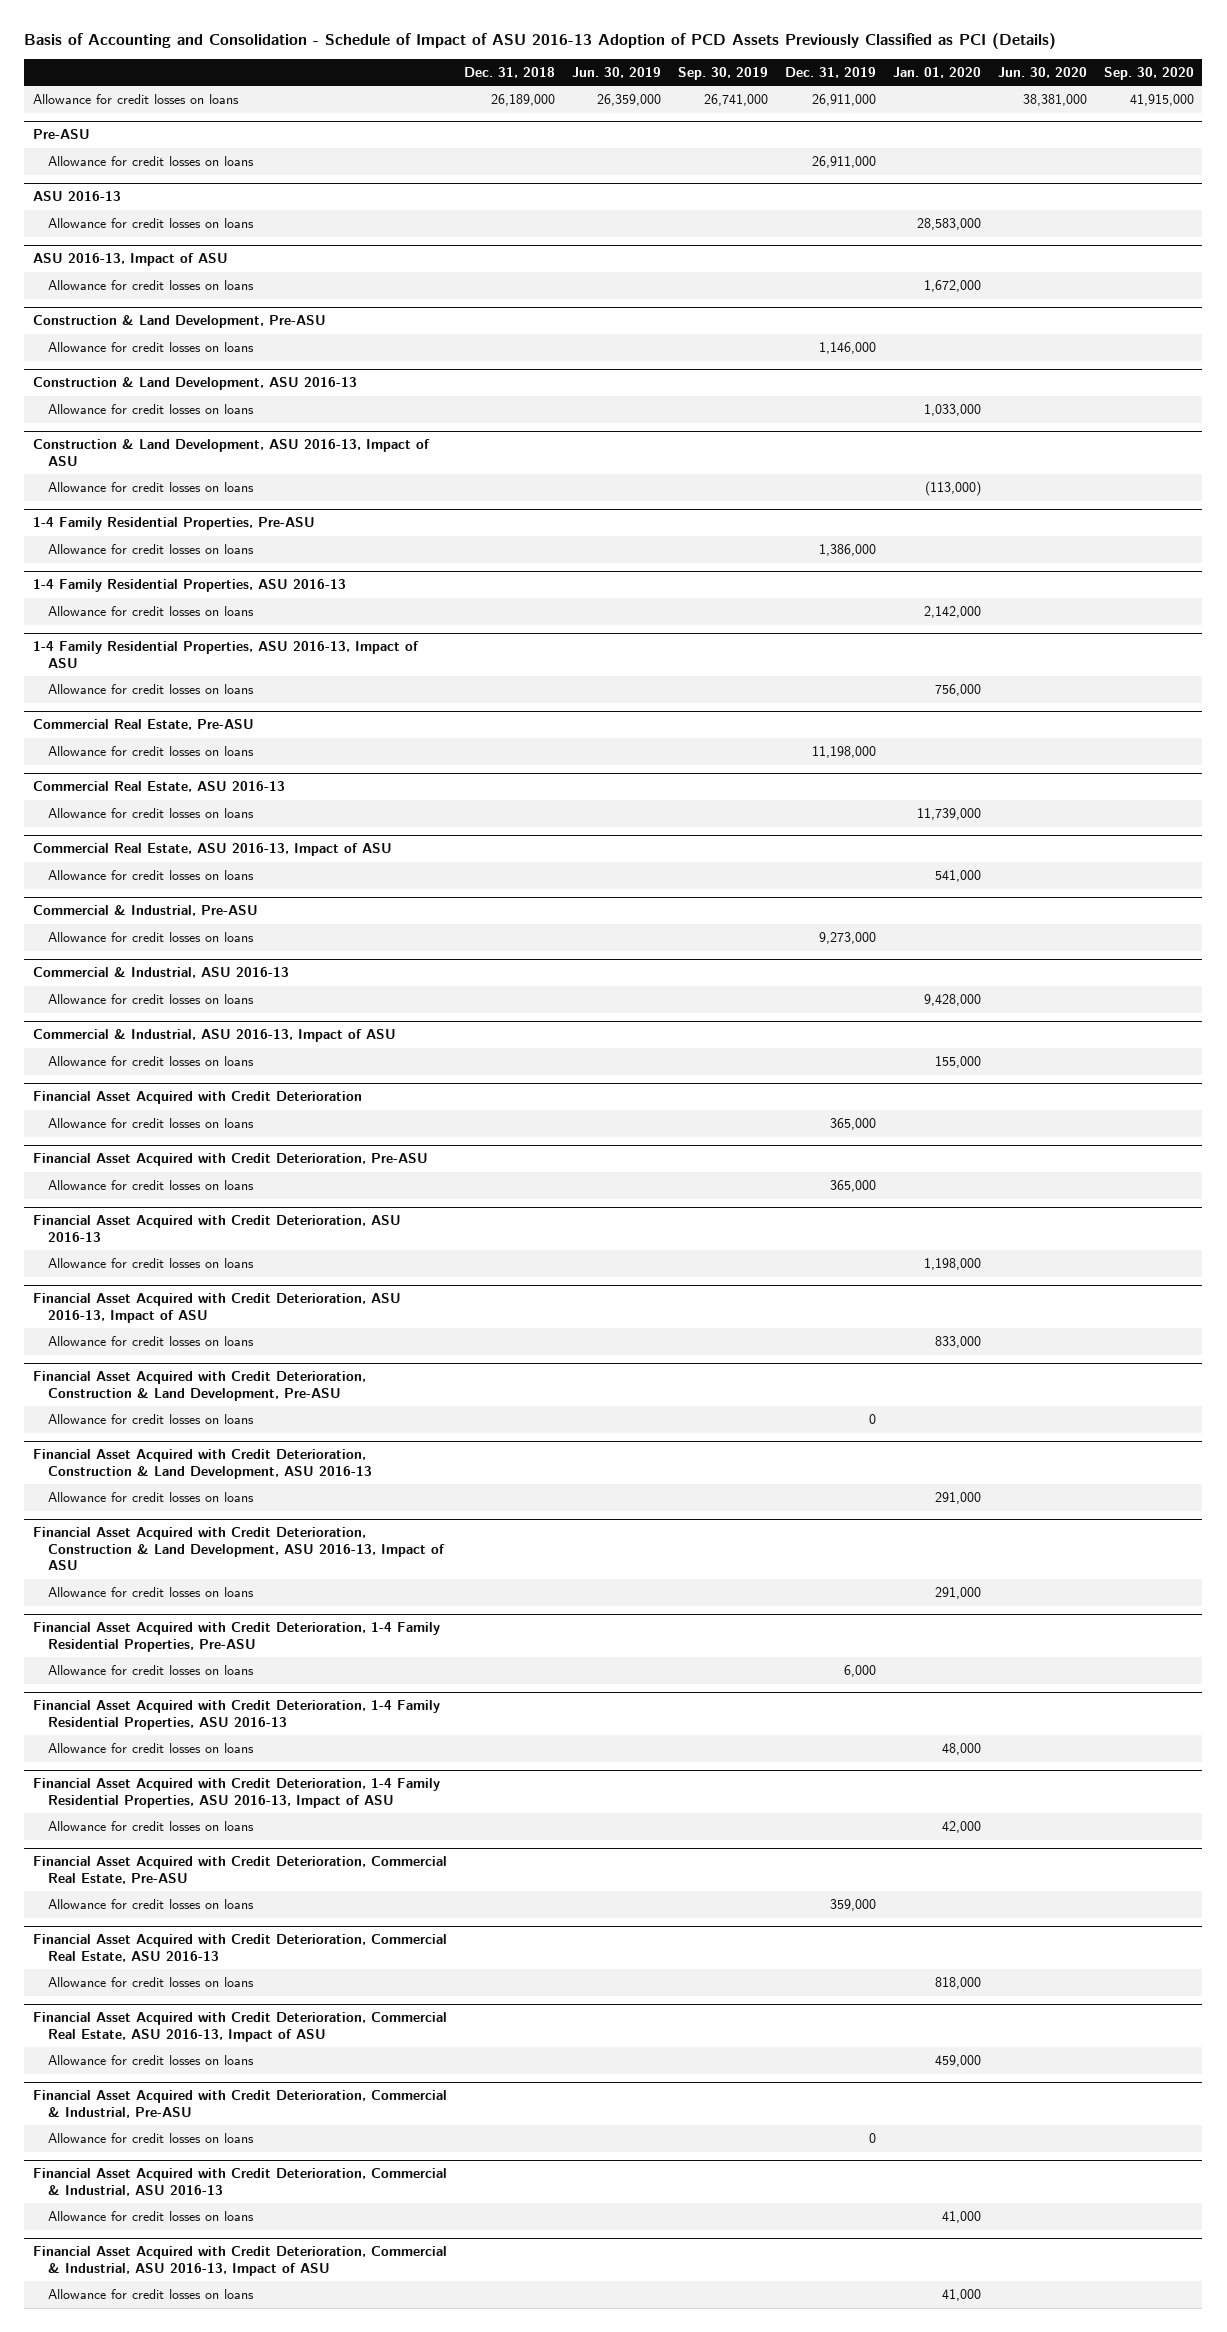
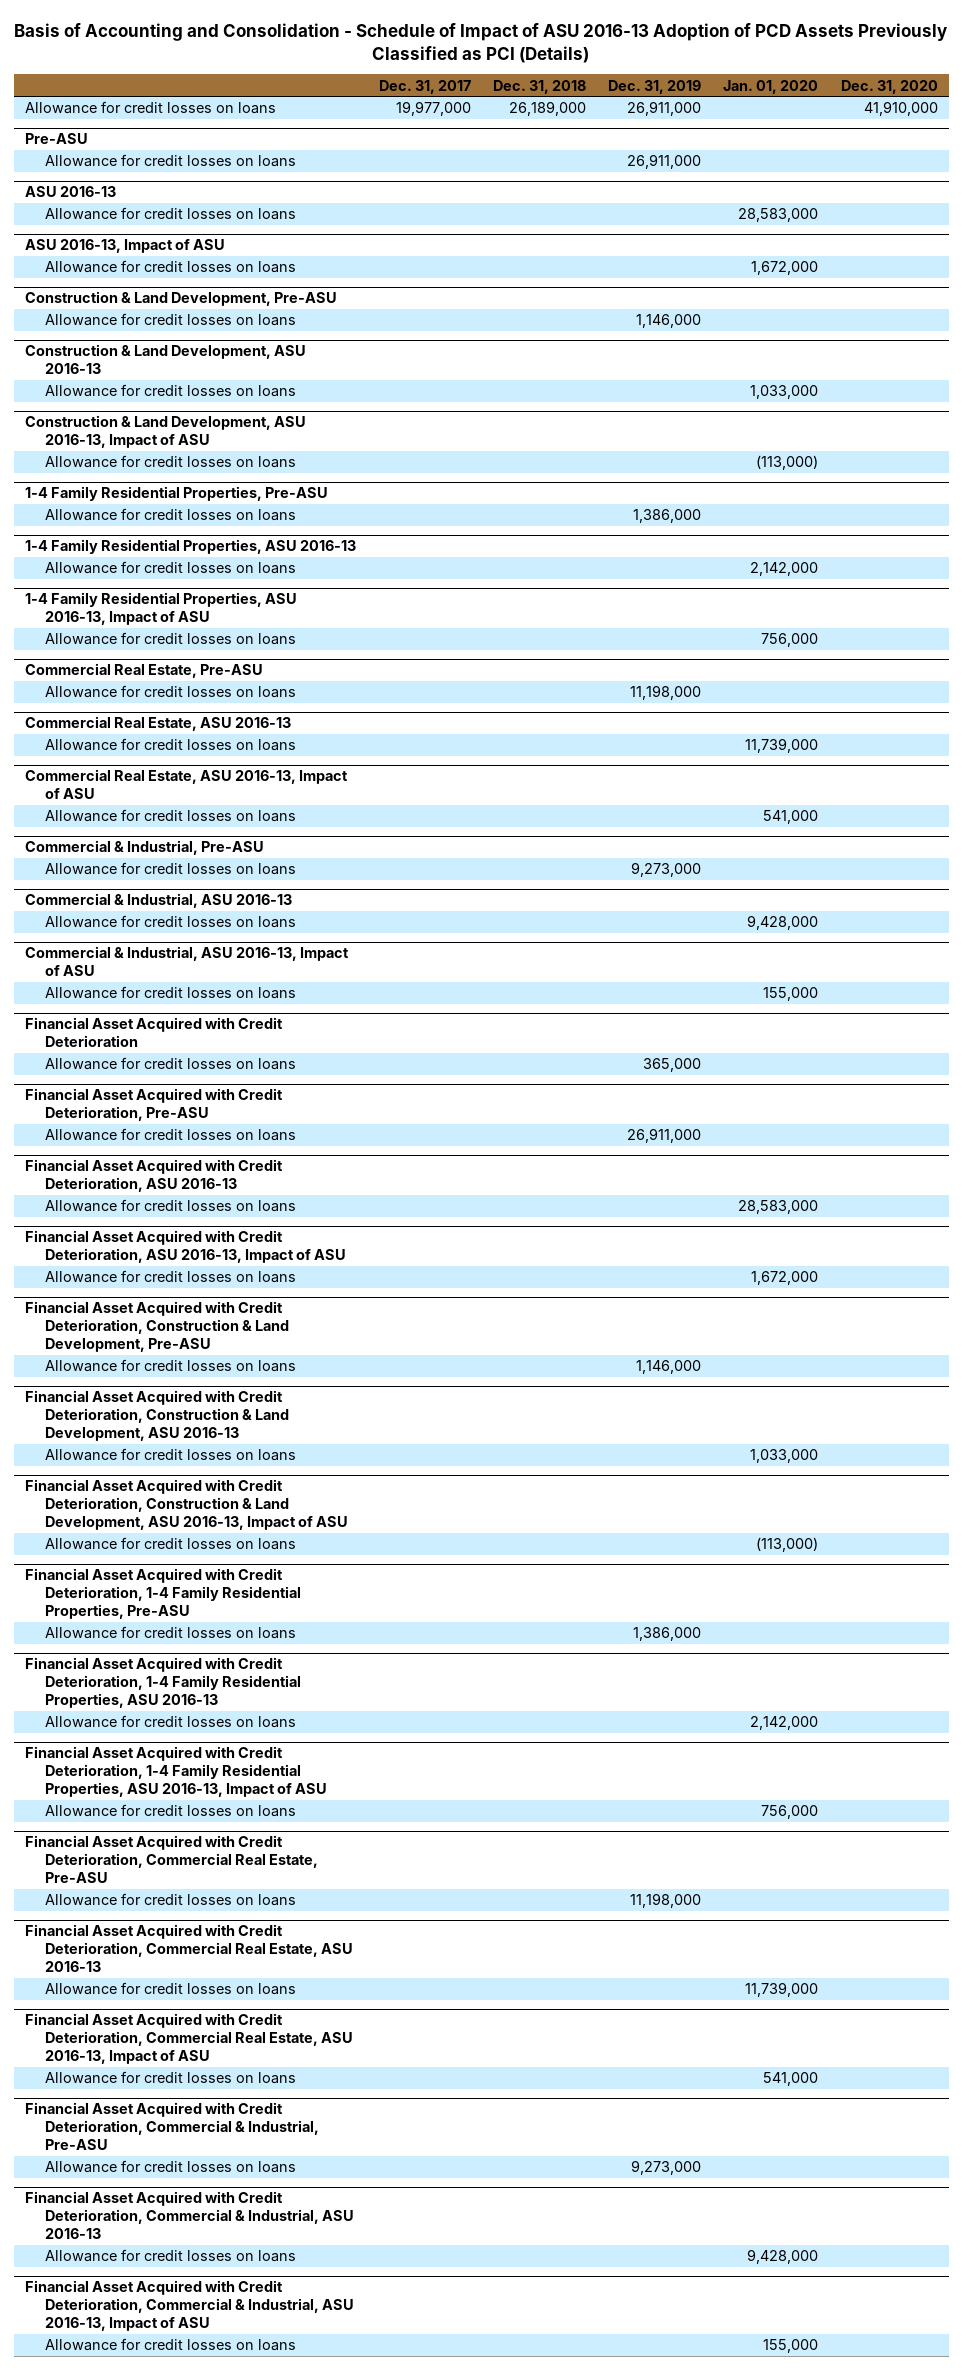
[571,66,661,78] Jun. 30, 2019 -> none
[677,66,768,80] Sep. 30, 2019 -> none
[997,66,1087,78] Jun. 30, 2020 -> none
[1103,66,1194,80] Sep. 30, 2020 -> none
none -> [378,79,471,94] Dec. 31, 2017
none -> [840,79,938,94] Dec. 31, 2020
[829,1179,876,1192] 365,000 -> [627,1128,702,1144] 26,911,000
[923,1257,981,1270] 1,198,000 -> [738,1200,819,1215] 28,583,000
[934,1335,981,1348] 833,000 -> [751,1271,819,1286] 1,672,000
[868,1413,876,1424] 0 -> [636,1360,702,1375] 1,146,000
[934,1491,981,1504] 291,000 -> [750,1449,819,1464] 1,033,000
[934,1586,981,1599] 291,000 -> [756,1537,819,1553] (113,000)
[843,1664,876,1677] 6,000 -> [633,1627,702,1642] 1,386,000
[941,1742,981,1755] 48,000 -> [750,1716,819,1731] 2,142,000
[941,1820,981,1833] 42,000 -> [761,1805,819,1820] 756,000
[829,1898,876,1911] 359,000 -> [630,1893,702,1909] 11,198,000
[934,1976,981,1989] 818,000 -> [745,1982,819,1998] 11,739,000
[934,2054,981,2067] 459,000 -> [763,2072,819,2087] 541,000
[868,2132,876,2143] 0 -> [631,2160,702,2176] 9,273,000
[941,2210,981,2223] 41,000 -> [747,2249,819,2265] 9,428,000
[941,2288,981,2301] 41,000 -> [763,2339,819,2354] 155,000

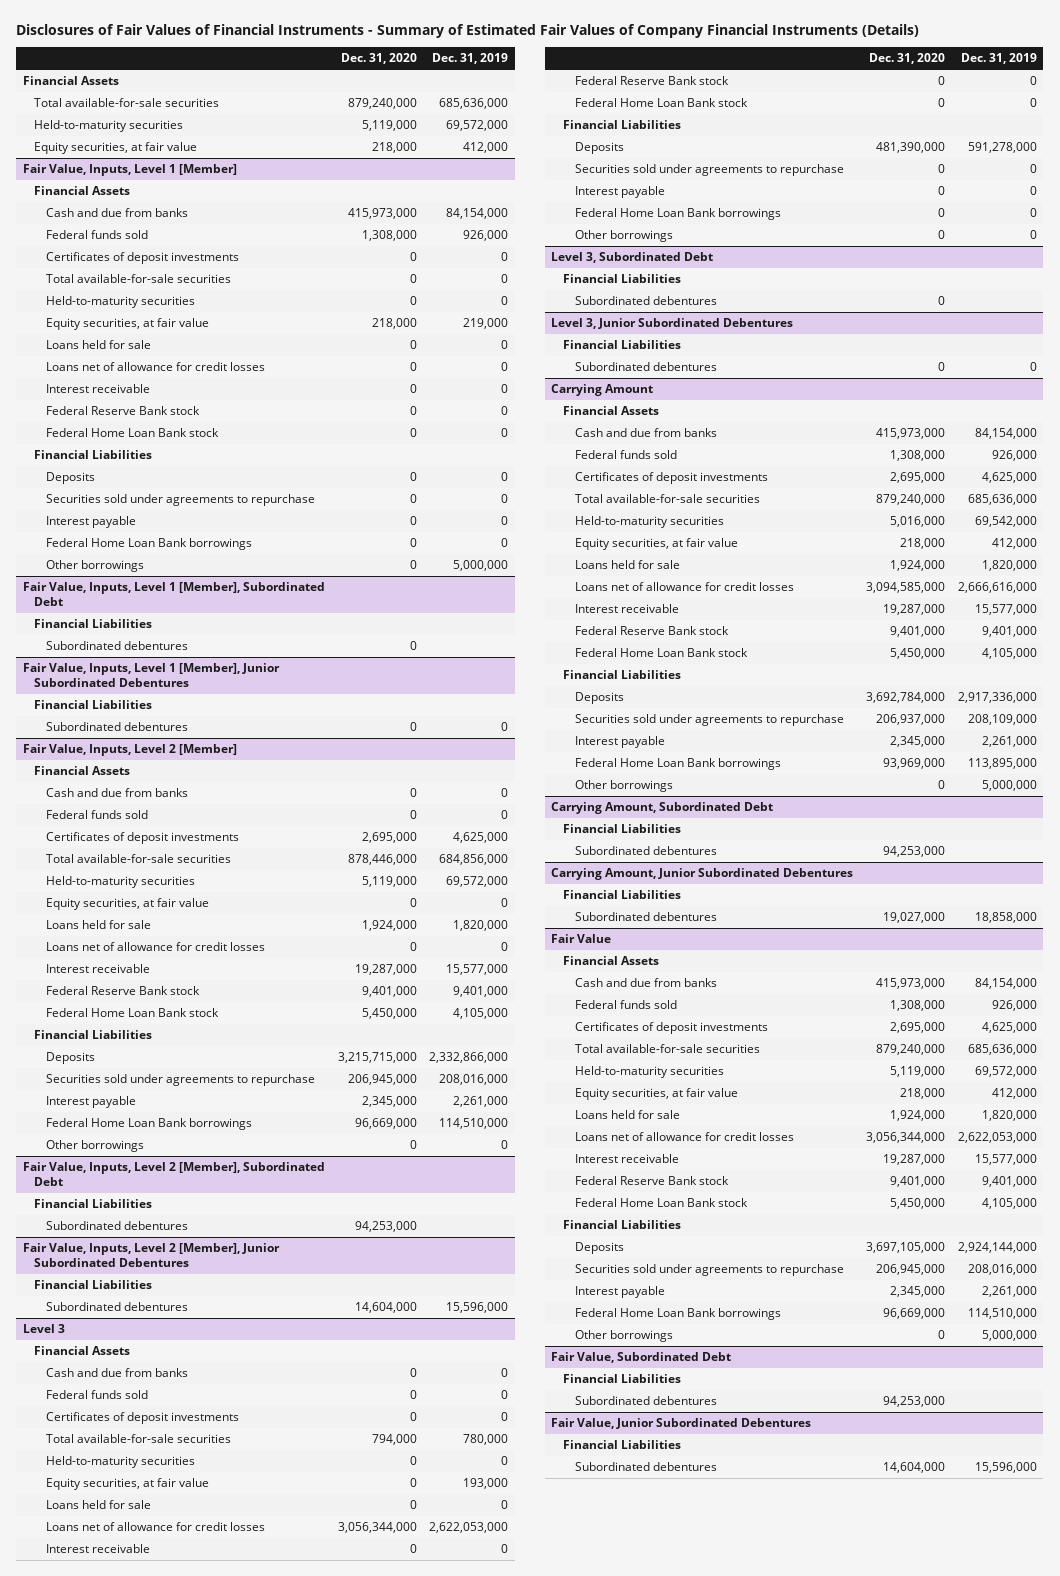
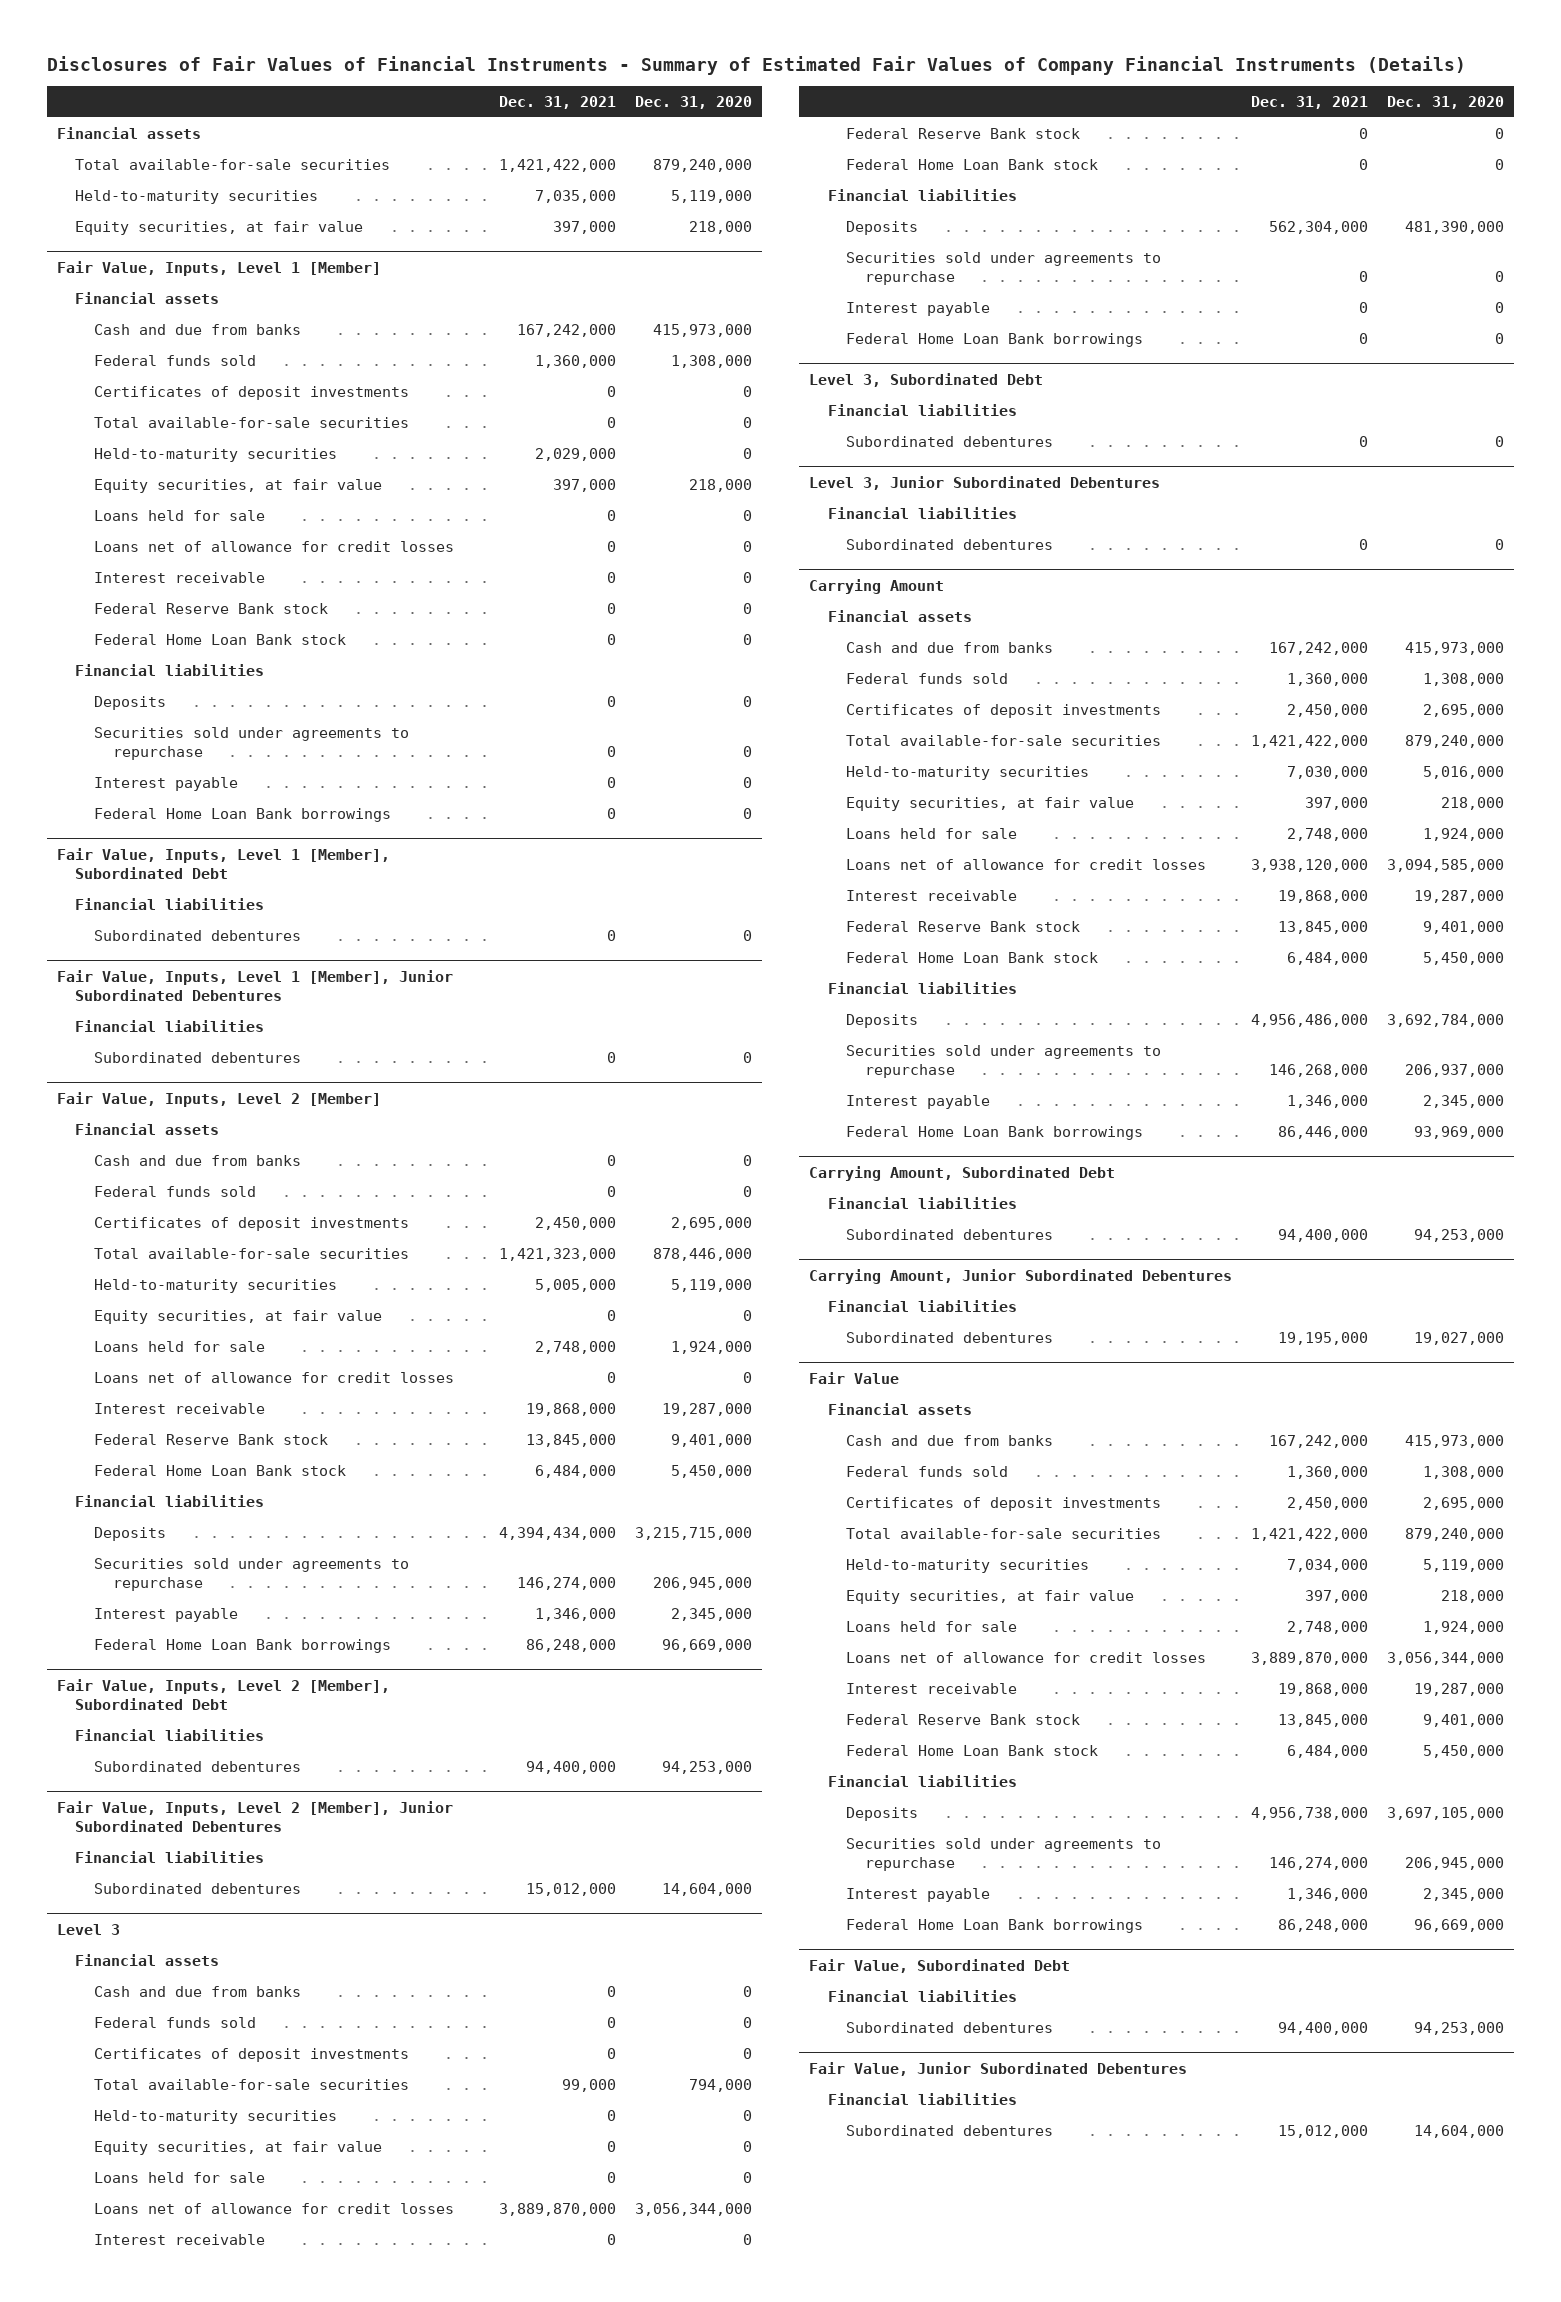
[432,53,509,65] Dec. 31, 2019 -> none
none -> [498,95,616,109] Dec. 31, 2021
[22,76,119,86] Financial Assets -> [56,127,201,140] Financial assets
[34,186,131,196] Financial Assets -> [75,292,220,305] Financial assets
[34,450,153,460] Financial Liabilities -> [75,664,265,677] Financial liabilities
[46,560,145,573] Other borrowings -> none
[34,619,153,629] Financial Liabilities -> [75,898,265,911] Financial liabilities
[34,700,153,710] Financial Liabilities -> [75,1020,265,1033] Financial liabilities
[34,766,131,776] Financial Assets -> [75,1123,220,1136] Financial assets
[34,1030,153,1040] Financial Liabilities -> [75,1495,265,1508] Financial liabilities
[46,1140,145,1153] Other borrowings -> none
[34,1199,153,1209] Financial Liabilities -> [75,1729,265,1742] Financial liabilities
[34,1280,153,1290] Financial Liabilities -> [75,1851,265,1864] Financial liabilities
[34,1346,131,1356] Financial Assets -> [75,1954,220,1967] Financial assets
[562,120,681,130] Financial Liabilities -> [827,189,1017,202] Financial liabilities
[574,230,673,243] Other borrowings -> none
[562,274,681,284] Financial Liabilities -> [827,404,1017,417] Financial liabilities
[562,340,681,350] Financial Liabilities -> [827,507,1017,520] Financial liabilities
[562,406,659,416] Financial Assets -> [827,610,972,623] Financial assets
[562,670,681,680] Financial Liabilities -> [827,982,1017,995] Financial liabilities
[574,780,673,793] Other borrowings -> none
[562,824,681,834] Financial Liabilities -> [827,1197,1017,1210] Financial liabilities
[562,890,681,900] Financial Liabilities -> [827,1300,1017,1313] Financial liabilities
[562,956,659,966] Financial Assets -> [827,1403,972,1416] Financial assets
[562,1220,681,1230] Financial Liabilities -> [827,1775,1017,1788] Financial liabilities
[574,1330,673,1343] Other borrowings -> none
[562,1374,681,1384] Financial Liabilities -> [827,1990,1017,2003] Financial liabilities
[562,1440,681,1450] Financial Liabilities -> [827,2093,1017,2106] Financial liabilities

